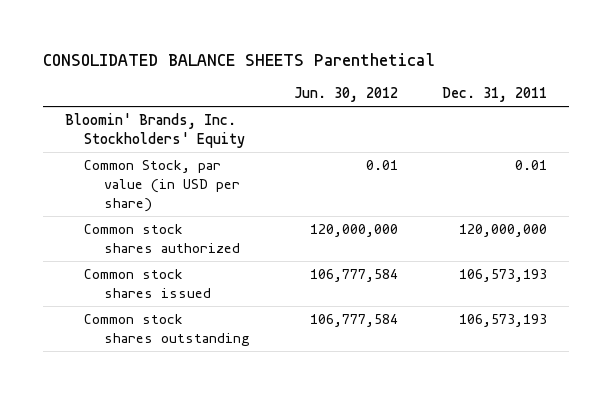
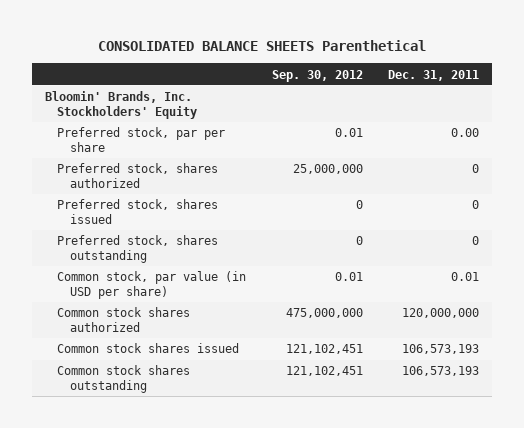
[293,87,398,103] Jun. 30, 2012 -> none
none -> [271,69,363,82] Sep. 30, 2012
none -> [57,127,226,153] Preferred stock, par per share
none -> [57,163,219,189] Preferred stock, shares authorized
none -> [57,199,219,225] Preferred stock, shares issued
none -> [57,235,219,264] Preferred stock, shares outstanding
[84,160,241,212] Common Stock, par value (in USD per share) -> [57,271,247,300] Common stock, par value (in USD per share)

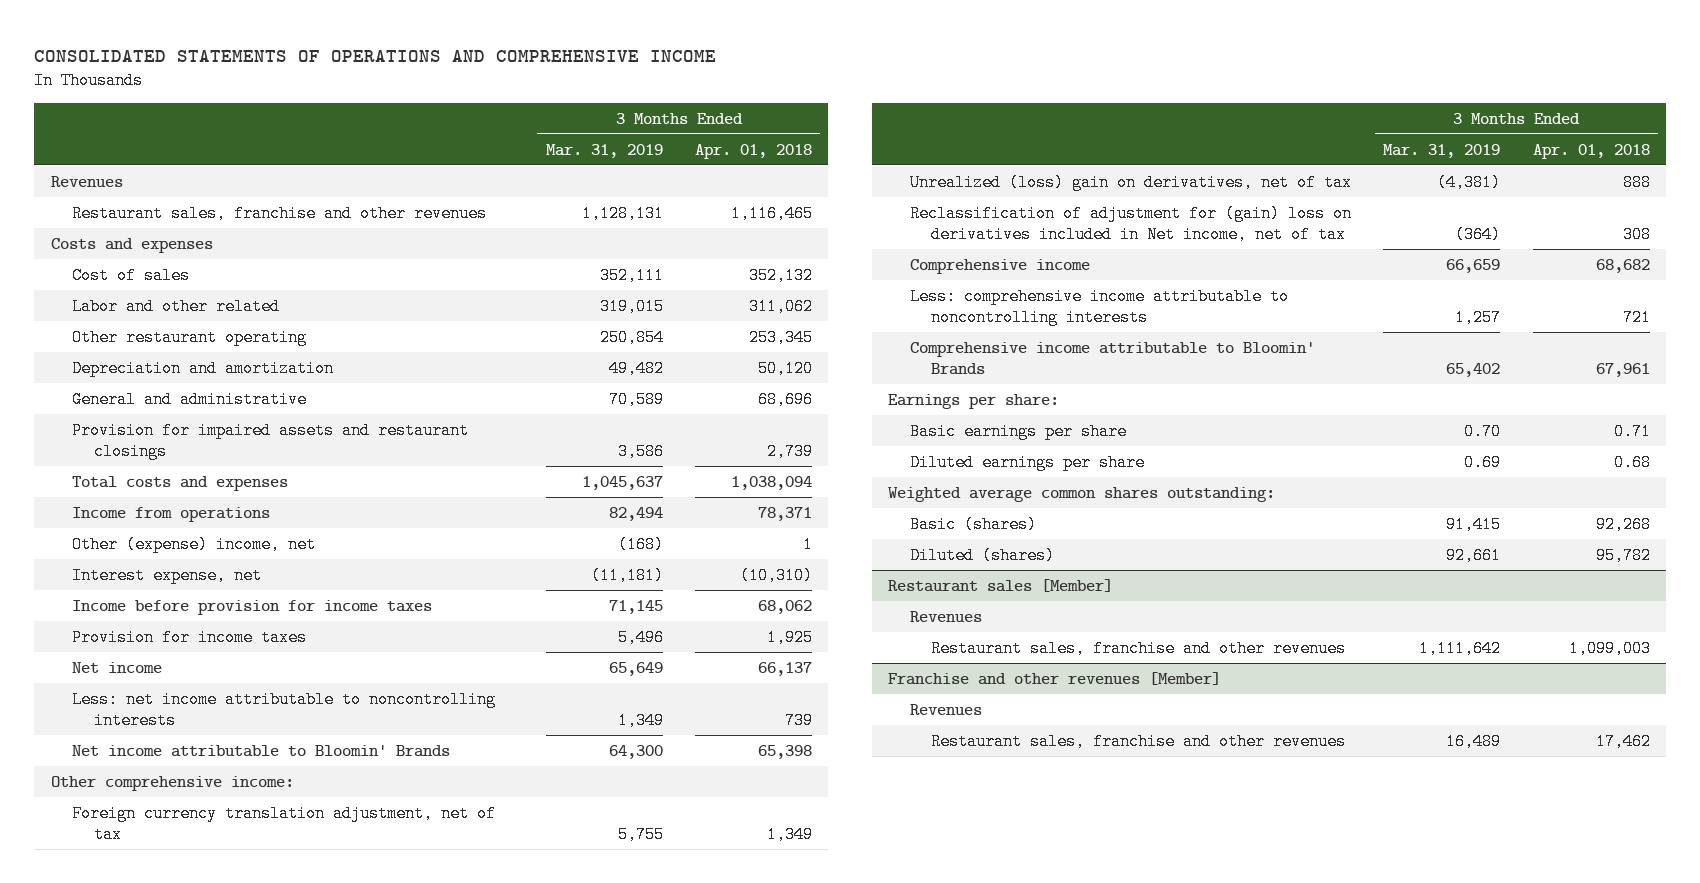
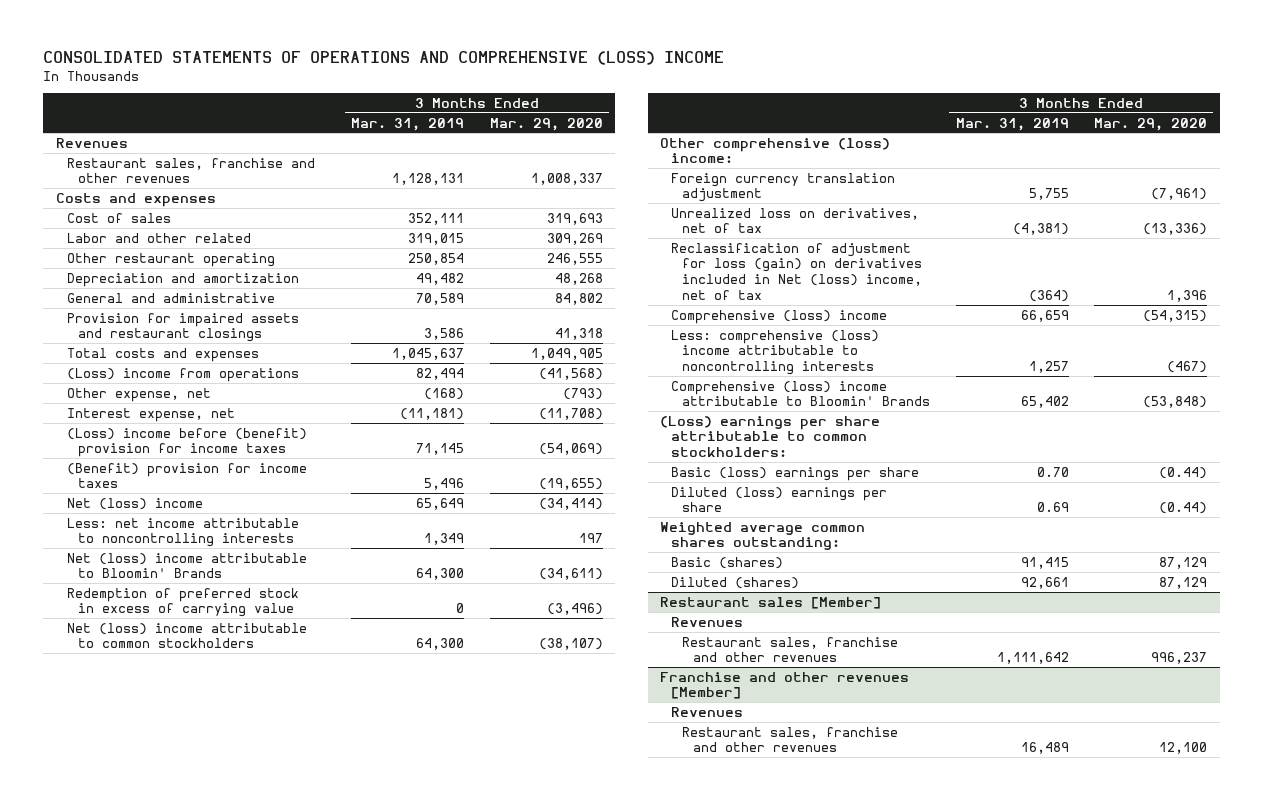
[34,49,717,62] CONSOLIDATED STATEMENTS OF OPERATIONS AND COMPREHENSIVE INCOME -> [43,51,725,66] CONSOLIDATED STATEMENTS OF OPERATIONS AND COMPREHENSIVE (LOSS) INCOME
[695,143,813,159] Apr. 01, 2018 -> none
none -> [489,117,603,131] Mar. 29, 2020
[72,506,271,522] Income from operations -> [66,367,299,382] (Loss) income from operations
[72,535,317,553] Other (expense) income, net -> [66,387,211,402] Other expense, net
[72,599,433,615] Income before provision for income taxes -> [66,427,307,458] (Loss) income before (benefit) provision for income taxes
[72,628,308,646] Provision for income taxes -> [66,462,307,489] (Benefit) provision for income taxes
[72,661,163,673] Net income -> [66,497,203,510] Net (loss) income
[72,744,451,757] Net income attributable to Bloomin' Brands -> [66,552,307,579] Net (loss) income attributable to Bloomin' Brands
none -> [66,587,299,618] Redemption of preferred stock in excess of carrying value
none -> [66,622,307,649] Net (loss) income attributable to common stockholders
[50,775,294,791] Other comprehensive income: -> [660,137,891,164] Other comprehensive (loss) income:
[72,804,497,843] Foreign currency translation adjustment, net of tax -> [671,172,896,203] Foreign currency translation adjustment
[909,173,1352,191] Unrealized (loss) gain on derivatives, net of tax -> [671,207,920,234] Unrealized loss on derivatives, net of tax
[909,204,1352,243] Reclassification of adjustment for (gain) loss on derivatives included in Net income, net of tax -> [671,242,923,300] Reclassification of adjustment for loss (gain) on derivatives included in Net (loss) income, net of tax
[909,258,1090,274] Comprehensive income -> [671,309,888,324] Comprehensive (loss) income
[909,287,1289,326] Less: comprehensive income attributable to noncontrolling interests -> [671,329,880,376] Less: comprehensive (loss) income attributable to noncontrolling interests
[909,341,1315,375] Comprehensive income attributable to Bloomin' Brands -> [671,380,931,407] Comprehensive (loss) income attributable to Bloomin' Brands
[888,393,1060,409] Earnings per share: -> [660,415,881,458] (Loss) earnings per share attributable to common stockholders:
[909,422,1127,440] Basic earnings per share -> [671,466,920,481] Basic (loss) earnings per share
[909,453,1145,471] Diluted earnings per share -> [671,486,888,513] Diluted (loss) earnings per share

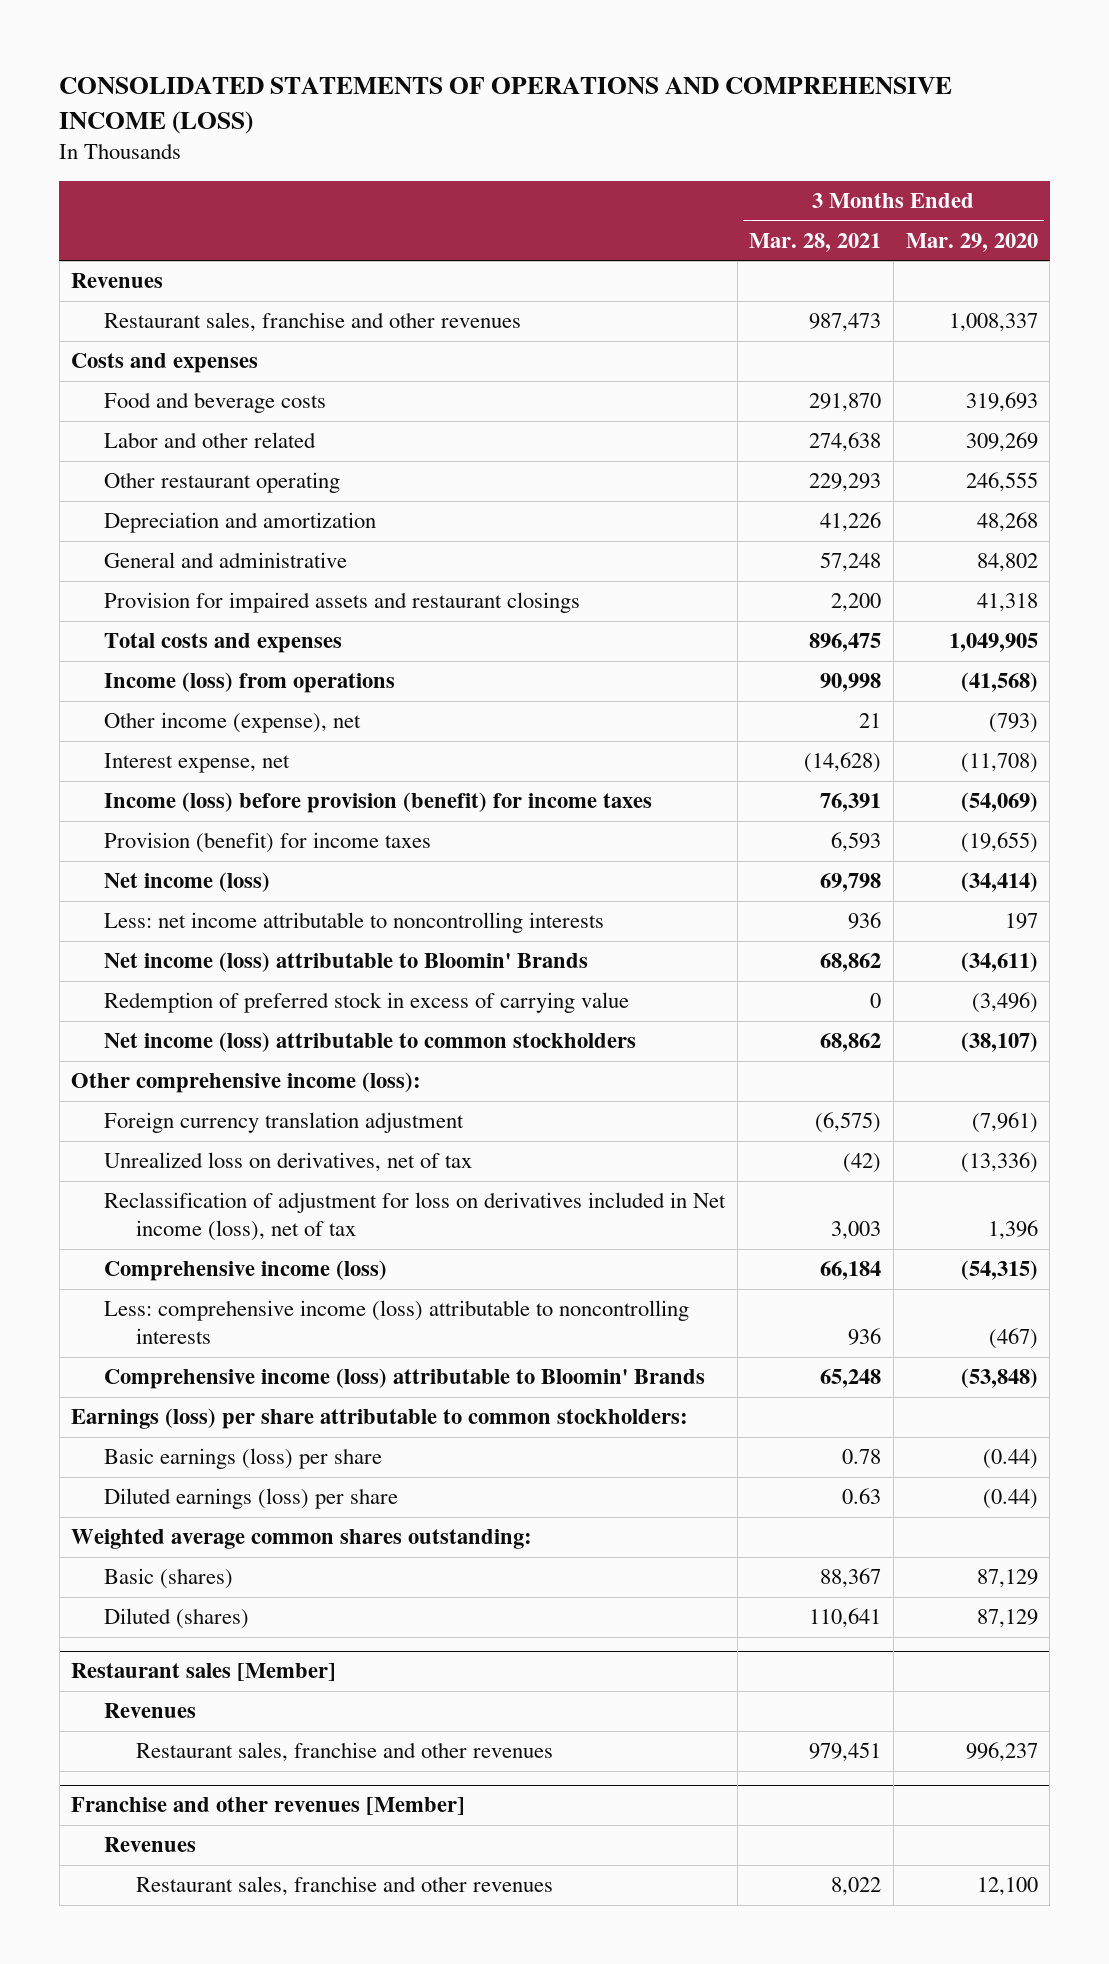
[43,51,725,66] CONSOLIDATED STATEMENTS OF OPERATIONS AND COMPREHENSIVE (LOSS) INCOME -> [59,76,953,134] CONSOLIDATED STATEMENTS OF OPERATIONS AND COMPREHENSIVE INCOME (LOSS)
[351,117,465,131] Mar. 31, 2019 -> none
none -> [749,232,882,252] Mar. 28, 2021
[66,212,171,223] Cost of sales -> [103,392,326,414] Food and beverage costs
[66,367,299,382] (Loss) income from operations -> [103,672,395,694] Income (loss) from operations
[66,387,211,402] Other expense, net -> [103,712,361,734] Other income (expense), net
[66,427,307,458] (Loss) income before (benefit) provision for income taxes -> [103,792,652,814] Income (loss) before provision (benefit) for income taxes
[66,462,307,489] (Benefit) provision for income taxes -> [103,832,431,854] Provision (benefit) for income taxes
[66,497,203,510] Net (loss) income -> [103,872,270,893] Net income (loss)
[66,552,307,579] Net (loss) income attributable to Bloomin' Brands -> [103,952,588,973] Net income (loss) attributable to Bloomin' Brands
[66,622,307,649] Net (loss) income attributable to common stockholders -> [103,1032,636,1053] Net income (loss) attributable to common stockholders
[660,137,891,164] Other comprehensive (loss) income: -> [71,1072,422,1094] Other comprehensive income (loss):
[671,242,923,300] Reclassification of adjustment for loss (gain) on derivatives included in Net (loss) income, net of tax -> [103,1192,726,1242] Reclassification of adjustment for loss on derivatives included in Net income (loss), net of tax
[671,309,888,324] Comprehensive (loss) income -> [103,1260,387,1282] Comprehensive income (loss)
[671,329,880,376] Less: comprehensive (loss) income attributable to noncontrolling interests -> [103,1300,689,1345] Less: comprehensive income (loss) attributable to noncontrolling interests
[671,380,931,407] Comprehensive (loss) income attributable to Bloomin' Brands -> [103,1368,705,1390] Comprehensive income (loss) attributable to Bloomin' Brands
[660,415,881,458] (Loss) earnings per share attributable to common stockholders: -> [71,1408,689,1430] Earnings (loss) per share attributable to common stockholders:
[671,466,920,481] Basic (loss) earnings per share -> [103,1448,382,1470] Basic earnings (loss) per share
[671,486,888,513] Diluted (loss) earnings per share -> [103,1488,398,1510] Diluted earnings (loss) per share

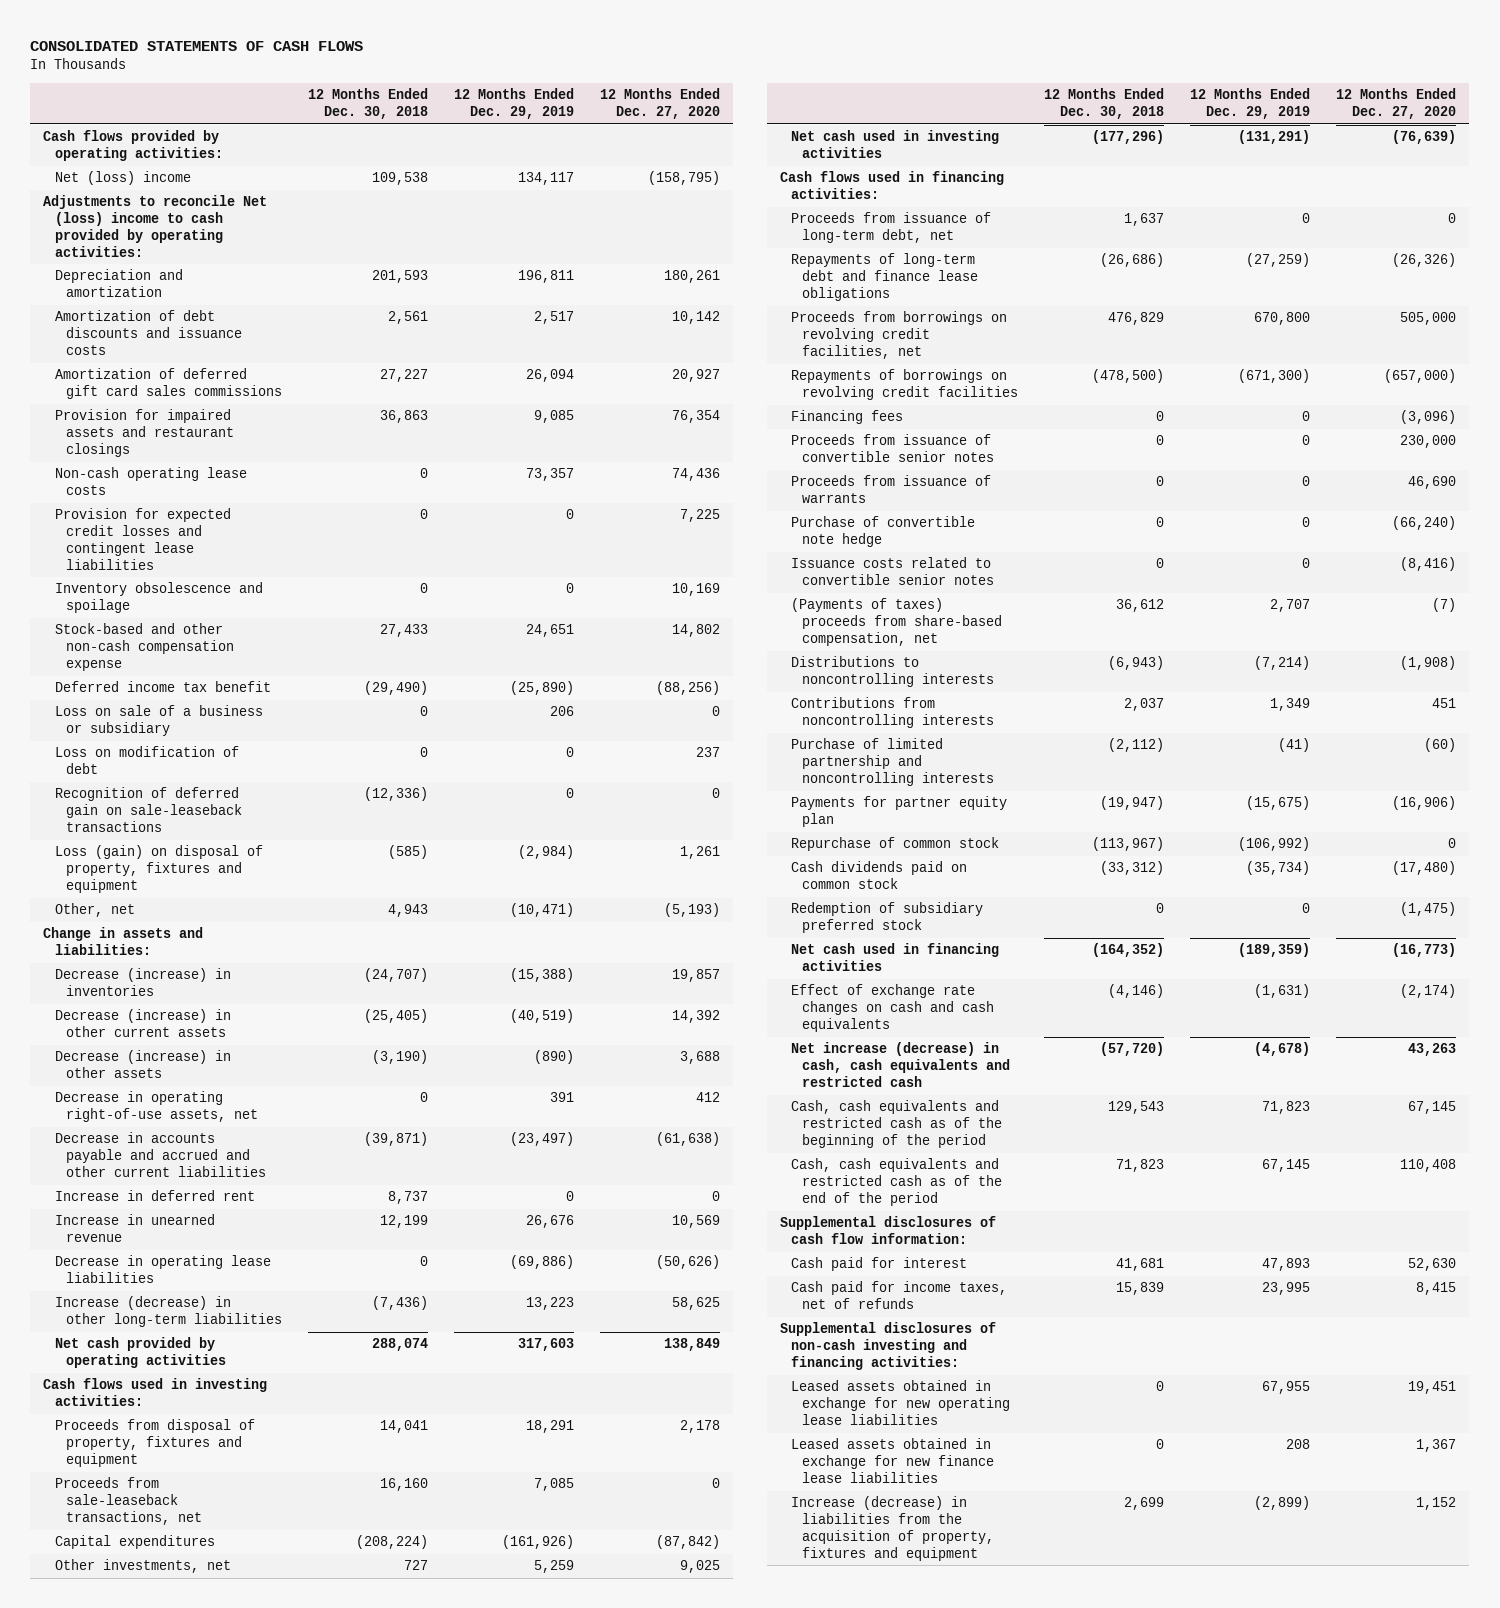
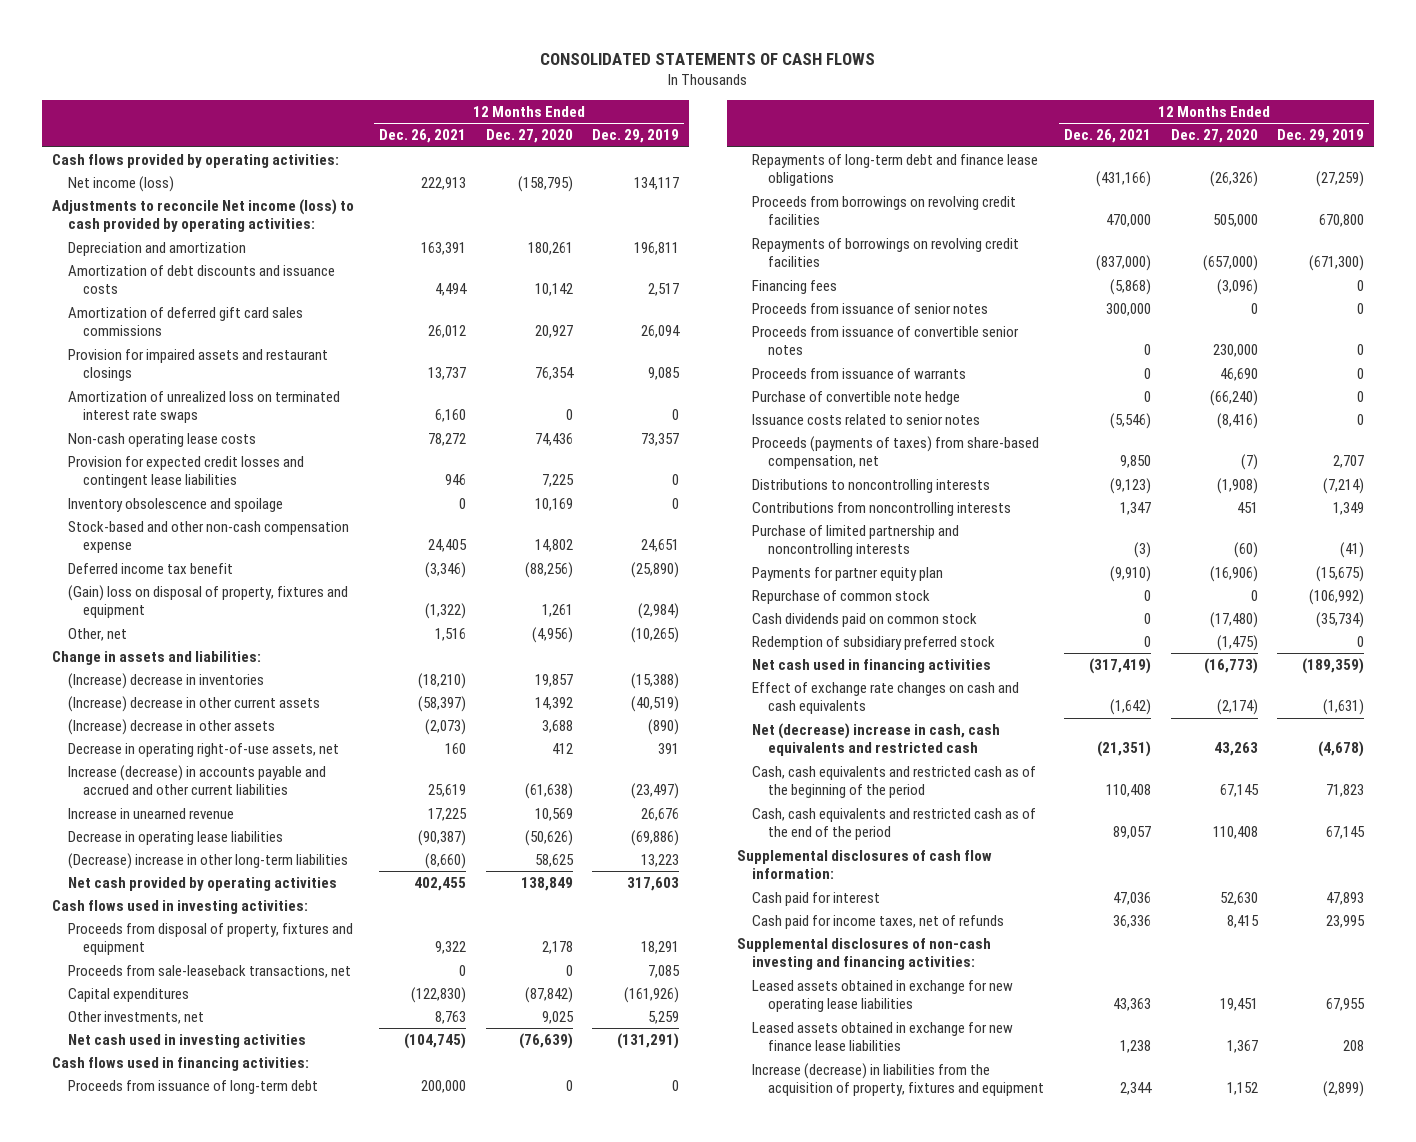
[307,88,428,119] 12 Months Ended Dec. 30, 2018 -> none
none -> [379,129,467,144] Dec. 26, 2021
[54,171,191,186] Net (loss) income -> [67,175,174,192] Net income (loss)
[43,195,268,257] Adjustments to reconcile Net (loss) income to cash provided by operating activities: -> [51,198,354,233] Adjustments to reconcile Net income (loss) to cash provided by operating activities:
none -> [67,390,340,424] Amortization of unrealized loss on terminated interest rate swaps
[54,705,263,737] Loss on sale of a business or subsidiary -> none
[54,746,239,775] Loss on modification of debt -> none
[54,787,242,833] Recognition of deferred gain on sale-leaseback transactions -> none
[54,845,263,894] Loss (gain) on disposal of property, fixtures and equipment -> [67,584,348,619] (Gain) loss on disposal of property, fixtures and equipment
[509,903,574,918] (10,471) -> [631,626,680,643] (10,265)
[664,903,721,918] (5,193) -> [531,626,573,643] (4,956)
[54,968,231,997] Decrease (increase) in inventories -> [67,672,264,689] (Increase) decrease in inventories
[54,1009,231,1038] Decrease (increase) in other current assets -> [67,695,320,712] (Increase) decrease in other current assets
[54,1050,231,1079] Decrease (increase) in other assets -> [67,718,275,735] (Increase) decrease in other assets
[54,1190,255,1202] Increase in deferred rent -> none
[54,1132,266,1178] Decrease in accounts payable and accrued and other current liabilities -> [67,764,326,796] Increase (decrease) in accounts payable and accrued and other current liabilities
[54,1296,282,1328] Increase (decrease) in other long-term liabilities -> [67,852,348,869] (Decrease) increase in other long-term liabilities
[790,212,991,244] Proceeds from issuance of long-term debt, net -> [67,1079,318,1094] Proceeds from issuance of long-term debt
[790,311,1007,360] Proceeds from borrowings on revolving credit facilities, net -> [752,195,1017,226] Proceeds from borrowings on revolving credit facilities
none -> [752,302,989,314] Proceeds from issuance of senior notes
[790,557,994,586] Issuance costs related to convertible senior notes -> [752,413,981,425] Issuance costs related to senior notes
[790,598,1002,647] (Payments of taxes) proceeds from share-based compensation, net -> [752,435,1040,470] Proceeds (payments of taxes) from share-based compensation, net
[790,1042,1010,1088] Net increase (decrease) in cash, cash equivalents and restricted cash -> [752,722,1001,757] Net (decrease) increase in cash, cash equivalents and restricted cash

